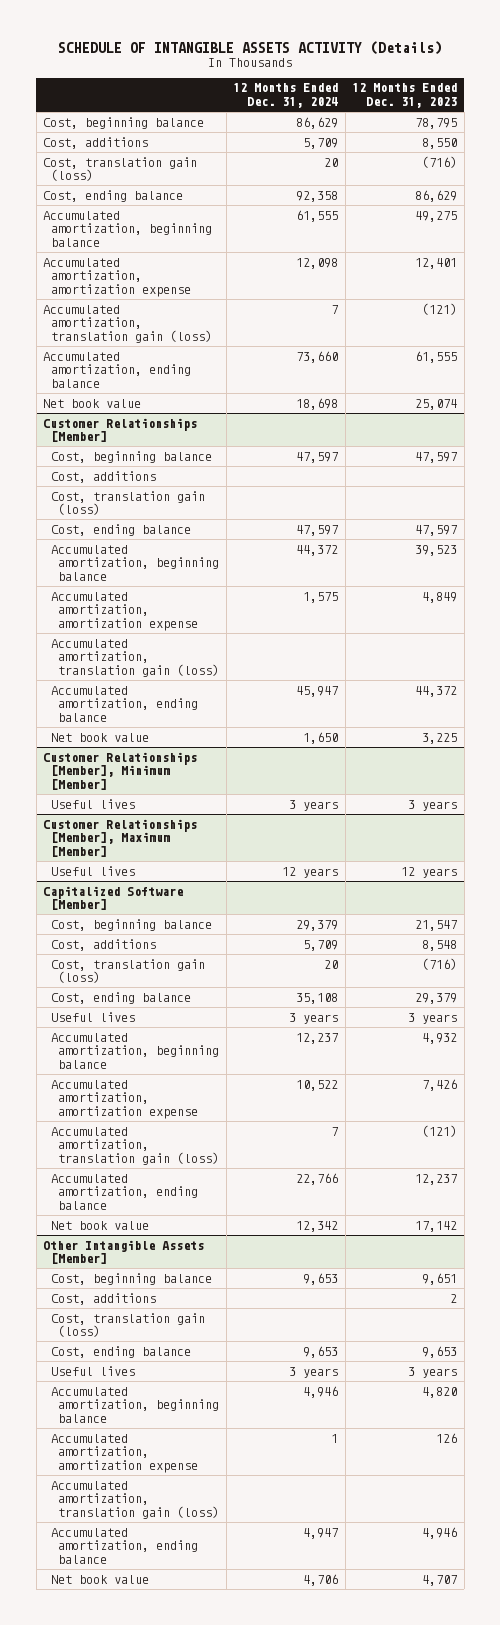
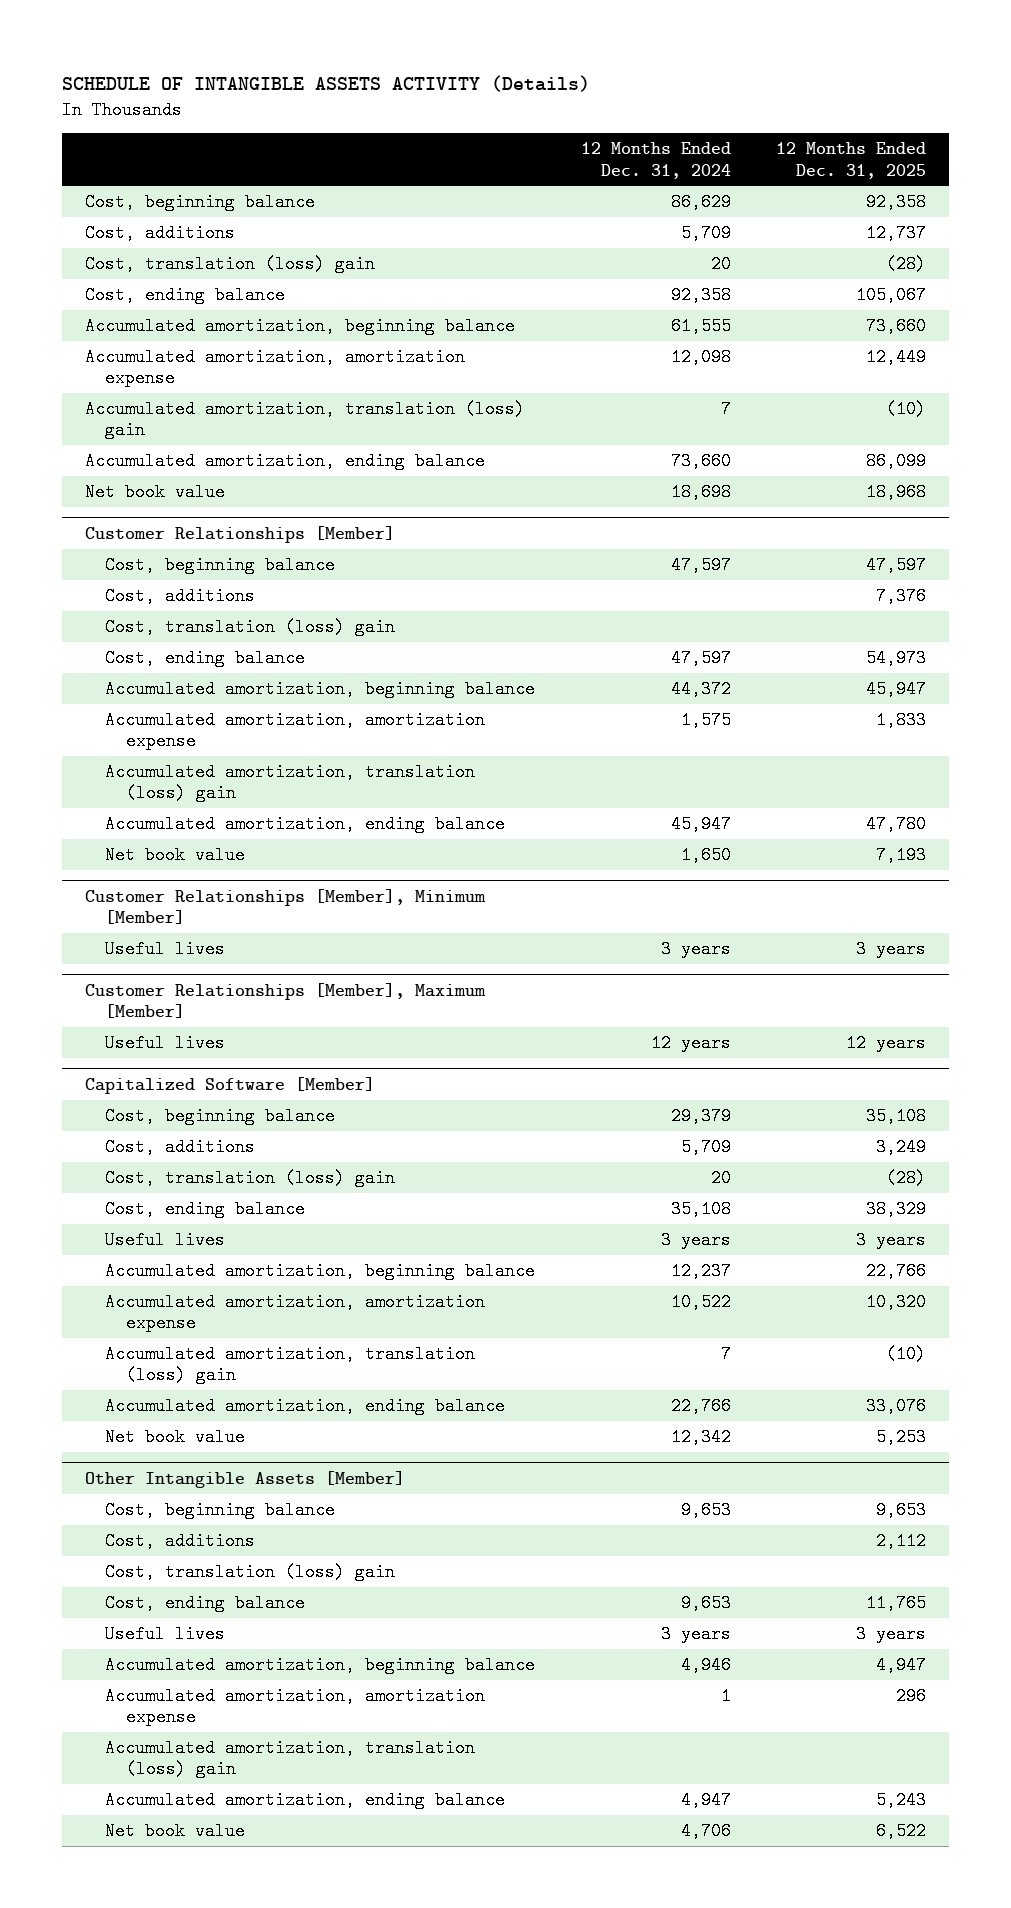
[352,83,458,108] 12 Months Ended Dec. 31, 2023 -> none
none -> [776,142,927,179] 12 Months Ended Dec. 31, 2025
[43,156,198,182] Cost, translation gain (loss) -> [84,255,375,274] Cost, translation (loss) gain
[43,304,212,343] Accumulated amortization, translation gain (loss) -> [84,400,525,440] Accumulated amortization, translation (loss) gain
[50,490,205,516] Cost, translation gain (loss) -> [105,618,396,637] Cost, translation (loss) gain
[50,638,220,677] Accumulated amortization, translation gain (loss) -> [105,763,476,803] Accumulated amortization, translation (loss) gain
[50,958,205,984] Cost, translation gain (loss) -> [105,1169,396,1188] Cost, translation (loss) gain
[50,1126,220,1165] Accumulated amortization, translation gain (loss) -> [105,1345,476,1385] Accumulated amortization, translation (loss) gain
[50,1312,205,1338] Cost, translation gain (loss) -> [105,1563,396,1582] Cost, translation (loss) gain
[50,1480,220,1519] Accumulated amortization, translation gain (loss) -> [105,1739,476,1779] Accumulated amortization, translation (loss) gain

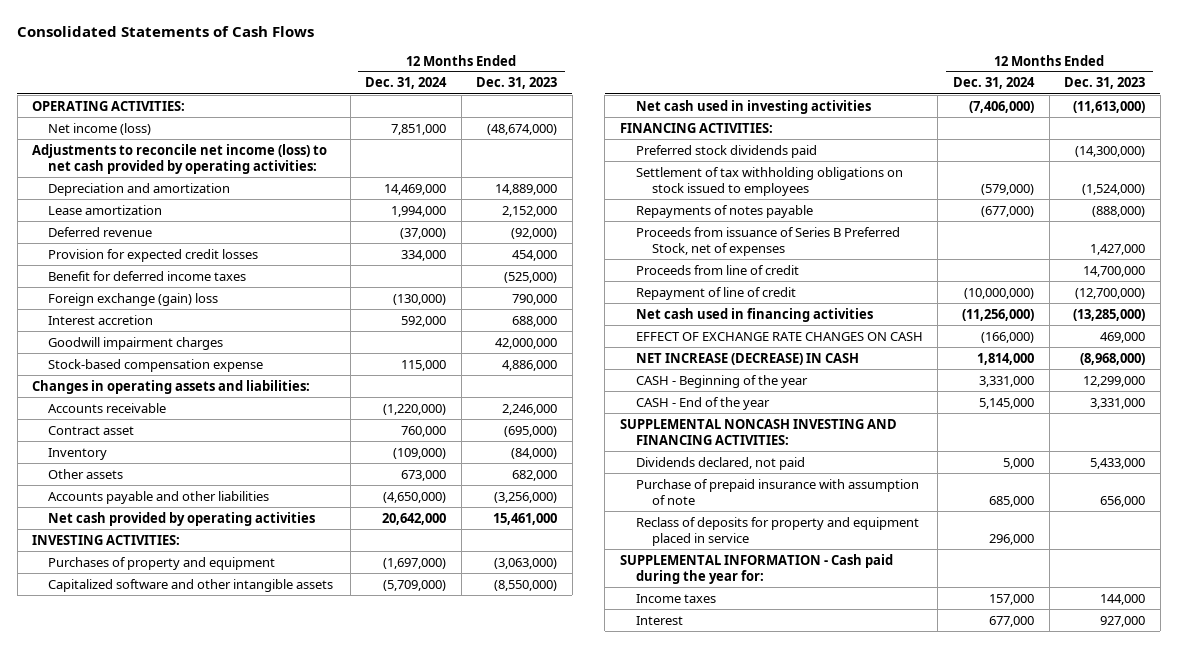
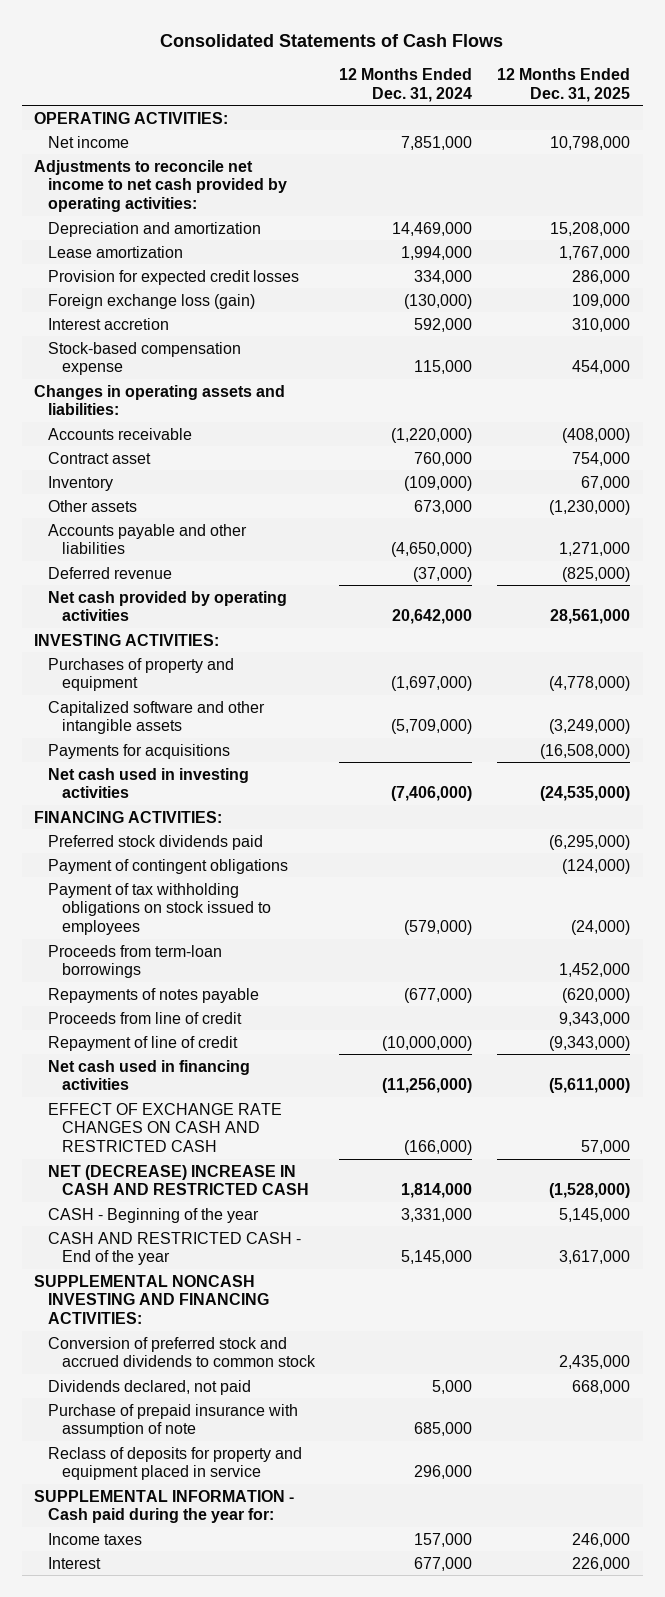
[476,77,558,90] Dec. 31, 2023 -> none
none -> [497,67,631,102] 12 Months Ended Dec. 31, 2025
[48,122,152,135] Net income (loss) -> [48,135,130,148] Net income
[32,143,328,174] Adjustments to reconcile net income (loss) to net cash provided by operating activities: -> [34,159,288,212] Adjustments to reconcile net income to net cash provided by operating activities:
[48,270,247,281] Benefit for deferred income taxes -> none
[48,292,219,306] Foreign exchange (gain) loss -> [48,293,256,309] Foreign exchange loss (gain)
[48,336,224,350] Goodwill impairment charges -> none
[48,226,153,237] Deferred revenue -> [48,566,173,579] Deferred revenue
none -> [48,743,231,759] Payments for acquisitions
none -> [48,858,289,874] Payment of contingent obligations
[635,166,903,196] Settlement of tax withholding obligations on stock issued to employees -> [48,882,271,935] Payment of tax withholding obligations on stock issued to employees
none -> [48,944,223,979] Proceeds from term-loan borrowings
[635,226,900,256] Proceeds from issuance of Series B Preferred Stock, net of expenses -> none
[635,331,923,341] EFFECT OF EXCHANGE RATE CHANGES ON CASH -> [48,1102,283,1152] EFFECT OF EXCHANGE RATE CHANGES ON CASH AND RESTRICTED CASH
[635,352,859,365] NET INCREASE (DECREASE) IN CASH -> [48,1164,309,1196] NET (DECREASE) INCREASE IN CASH AND RESTRICTED CASH
[635,396,770,410] CASH - End of the year -> [48,1231,302,1266] CASH AND RESTRICTED CASH - End of the year
none -> [48,1336,316,1368] Conversion of preferred stock and accrued dividends to common stock

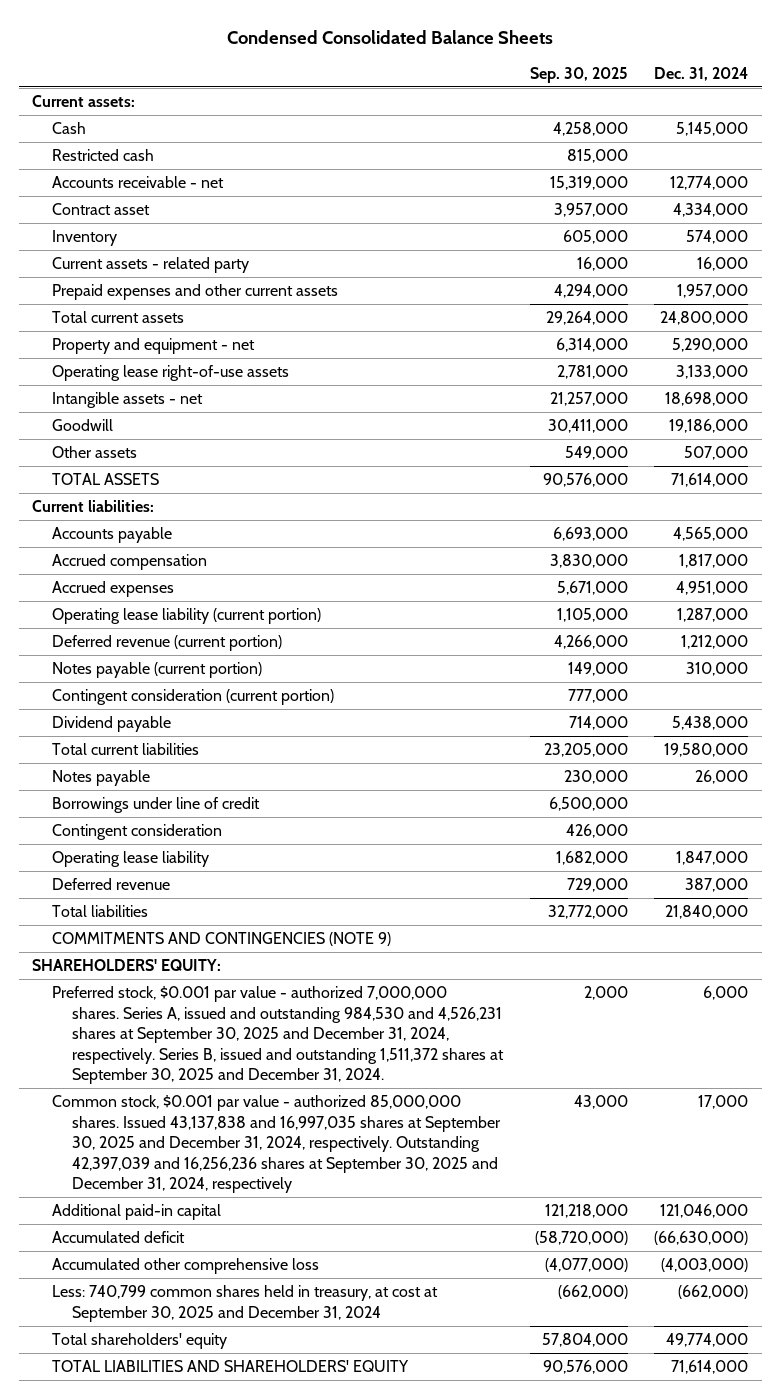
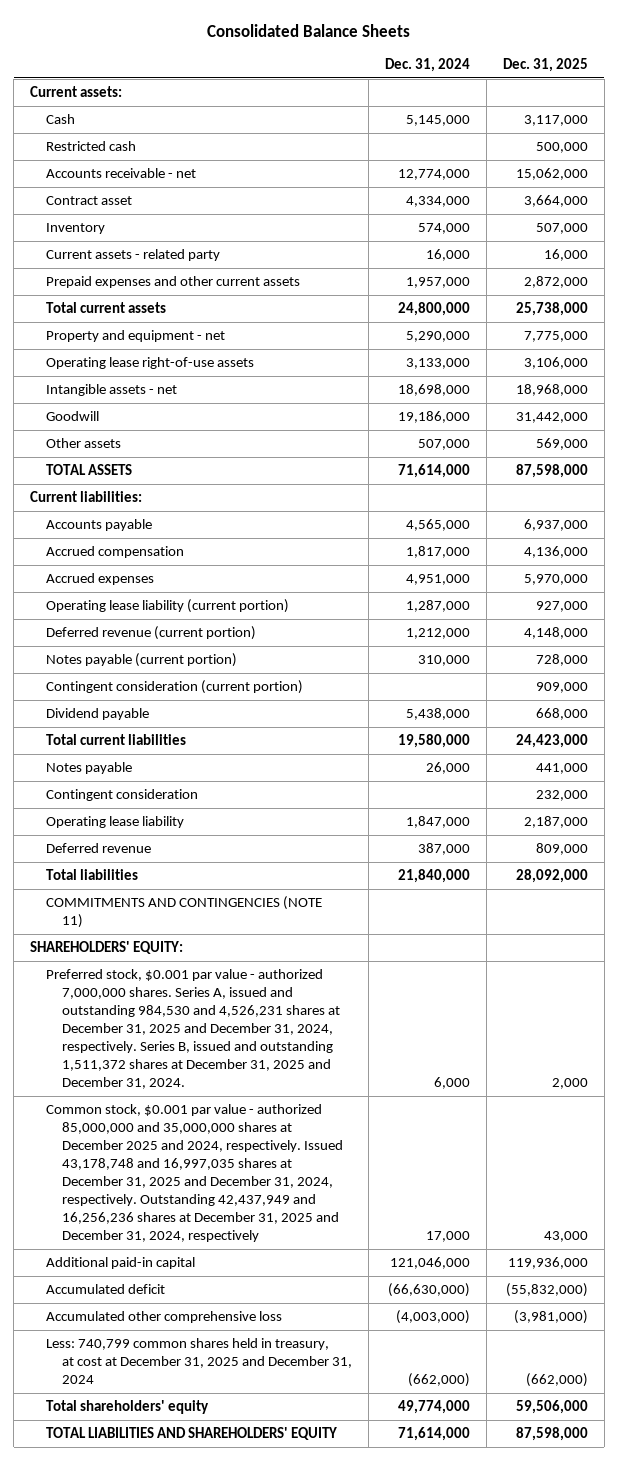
[227,29,554,44] Condensed Consolidated Balance Sheets -> [207,23,411,37] Consolidated Balance Sheets
[529,66,628,83] Sep. 30, 2025 -> none
none -> [502,58,588,73] Dec. 31, 2025
[52,797,261,814] Borrowings under line of credit -> none
[52,932,392,947] COMMITMENTS AND CONTINGENCIES (NOTE 9) -> [46,896,323,929] COMMITMENTS AND CONTINGENCIES (NOTE 11)
[52,986,505,1085] Preferred stock, $0.001 par value - authorized 7,000,000 shares. Series A, issued and outstanding 984,530 and 4,526,231 shares at September 30, 2025 and December 31, 2024, respectively. Series B, issued and outstanding 1,511,372 shares at September 30, 2025 and December 31, 2024. -> [46,969,341,1090] Preferred stock, $0.001 par value - authorized 7,000,000 shares. Series A, issued and outstanding 984,530 and 4,526,231 shares at December 31, 2025 and December 31, 2024, respectively. Series B, issued and outstanding 1,511,372 shares at December 31, 2025 and December 31, 2024.
[52,1095,502,1194] Common stock, $0.001 par value - authorized 85,000,000 shares. Issued 43,137,838 and 16,997,035 shares at September 30, 2025 and December 31, 2024, respectively. Outstanding 42,397,039 and 16,256,236 shares at September 30, 2025 and December 31, 2024, respectively -> [46,1104,344,1243] Common stock, $0.001 par value - authorized 85,000,000 and 35,000,000 shares at December 2025 and 2024, respectively. Issued 43,178,748 and 16,997,035 shares at December 31, 2025 and December 31, 2024, respectively. Outstanding 42,437,949 and 16,256,236 shares at December 31, 2025 and December 31, 2024, respectively
[52,1285,439,1322] Less: 740,799 common shares held in treasury, at cost at September 30, 2025 and December 31, 2024 -> [46,1338,353,1385] Less: 740,799 common shares held in treasury, at cost at December 31, 2025 and December 31, 2024

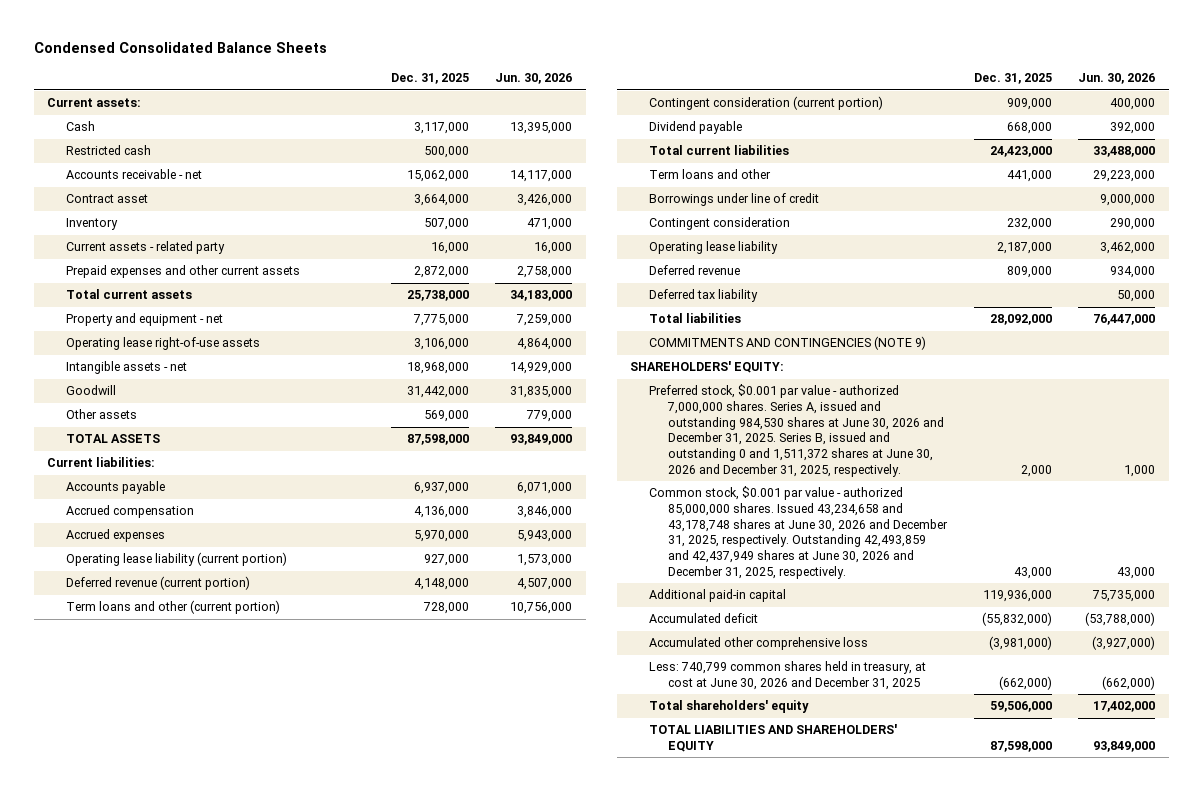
[207,23,411,37] Consolidated Balance Sheets -> [33,42,327,54] Condensed Consolidated Balance Sheets
[385,58,471,73] Dec. 31, 2024 -> none
none -> [495,73,573,85] Jun. 30, 2026
[46,653,238,668] Notes payable (current portion) -> [66,600,281,615] Term loans and other (current portion)
[46,762,133,775] Notes payable -> [649,169,772,180] Term loans and other
none -> [649,193,820,207] Borrowings under line of credit
none -> [649,289,759,303] Deferred tax liability
[46,896,323,929] COMMITMENTS AND CONTINGENCIES (NOTE 11) -> [649,336,927,351] COMMITMENTS AND CONTINGENCIES (NOTE 9)
[46,969,341,1090] Preferred stock, $0.001 par value - authorized 7,000,000 shares. Series A, issued and outstanding 984,530 and 4,526,231 shares at December 31, 2025 and December 31, 2024, respectively. Series B, issued and outstanding 1,511,372 shares at December 31, 2025 and December 31, 2024. -> [649,384,944,477] Preferred stock, $0.001 par value - authorized 7,000,000 shares. Series A, issued and outstanding 984,530 shares at June 30, 2026 and December 31, 2025. Series B, issued and outstanding 0 and 1,511,372 shares at June 30, 2026 and December 31, 2025, respectively.
[46,1104,344,1243] Common stock, $0.001 par value - authorized 85,000,000 and 35,000,000 shares at December 2025 and 2024, respectively. Issued 43,178,748 and 16,997,035 shares at December 31, 2025 and December 31, 2024, respectively. Outstanding 42,437,949 and 16,256,236 shares at December 31, 2025 and December 31, 2024, respectively -> [649,486,948,579] Common stock, $0.001 par value - authorized 85,000,000 shares. Issued 43,234,658 and 43,178,748 shares at June 30, 2026 and December 31, 2025, respectively. Outstanding 42,493,859 and 42,437,949 shares at June 30, 2026 and December 31, 2025, respectively.
[46,1338,353,1385] Less: 740,799 common shares held in treasury, at cost at December 31, 2025 and December 31, 2024 -> [649,661,927,690] Less: 740,799 common shares held in treasury, at cost at June 30, 2026 and December 31, 2025

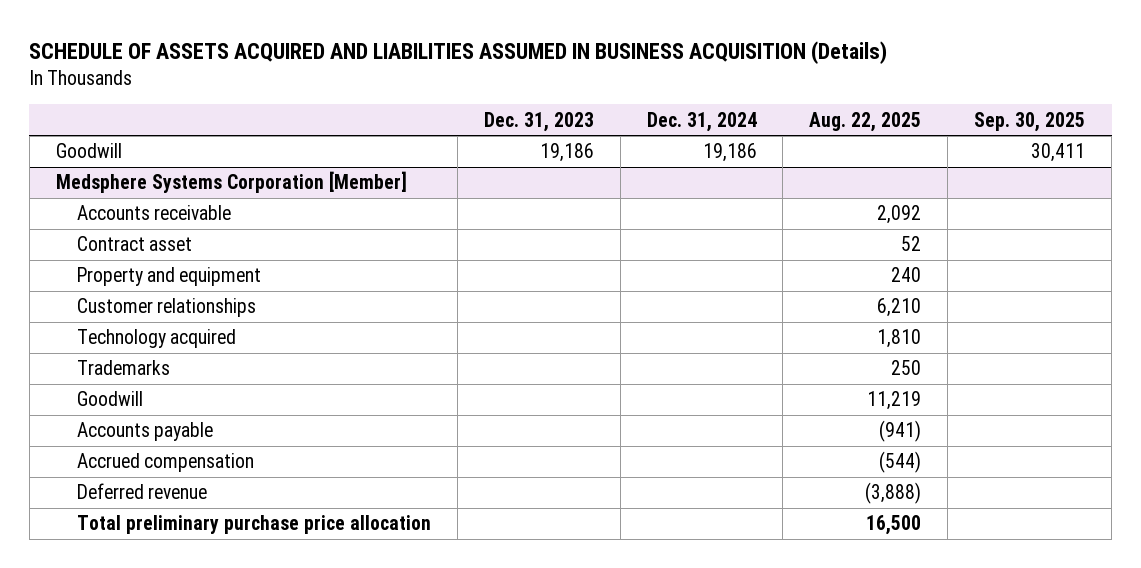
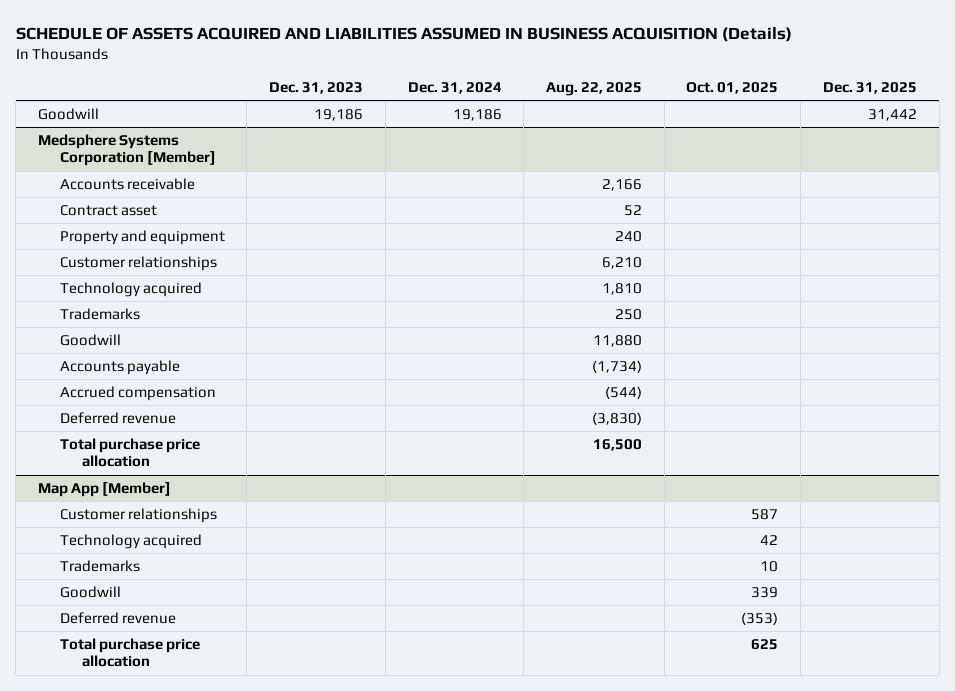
[974,111,1086,132] Sep. 30, 2025 -> none
none -> [686,82,779,95] Oct. 01, 2025
none -> [822,82,917,95] Dec. 31, 2025
[877,205,922,225] 2,092 -> [601,179,642,192] 2,166
[867,391,922,411] 11,219 -> [592,335,642,348] 11,880
[879,420,922,443] (941) -> [591,360,642,374] (1,734)
[865,482,922,505] (3,888) -> [591,412,642,426] (3,830)
[76,515,431,535] Total preliminary purchase price allocation -> [59,438,200,468] Total purchase price allocation
none -> [37,481,171,498] Map App [Member]
none -> [59,508,217,524] Customer relationships
none -> [59,534,202,550] Technology acquired
none -> [59,560,140,573] Trademarks
none -> [59,586,121,599] Goodwill
none -> [59,612,176,625] Deferred revenue
none -> [59,638,200,668] Total purchase price allocation

